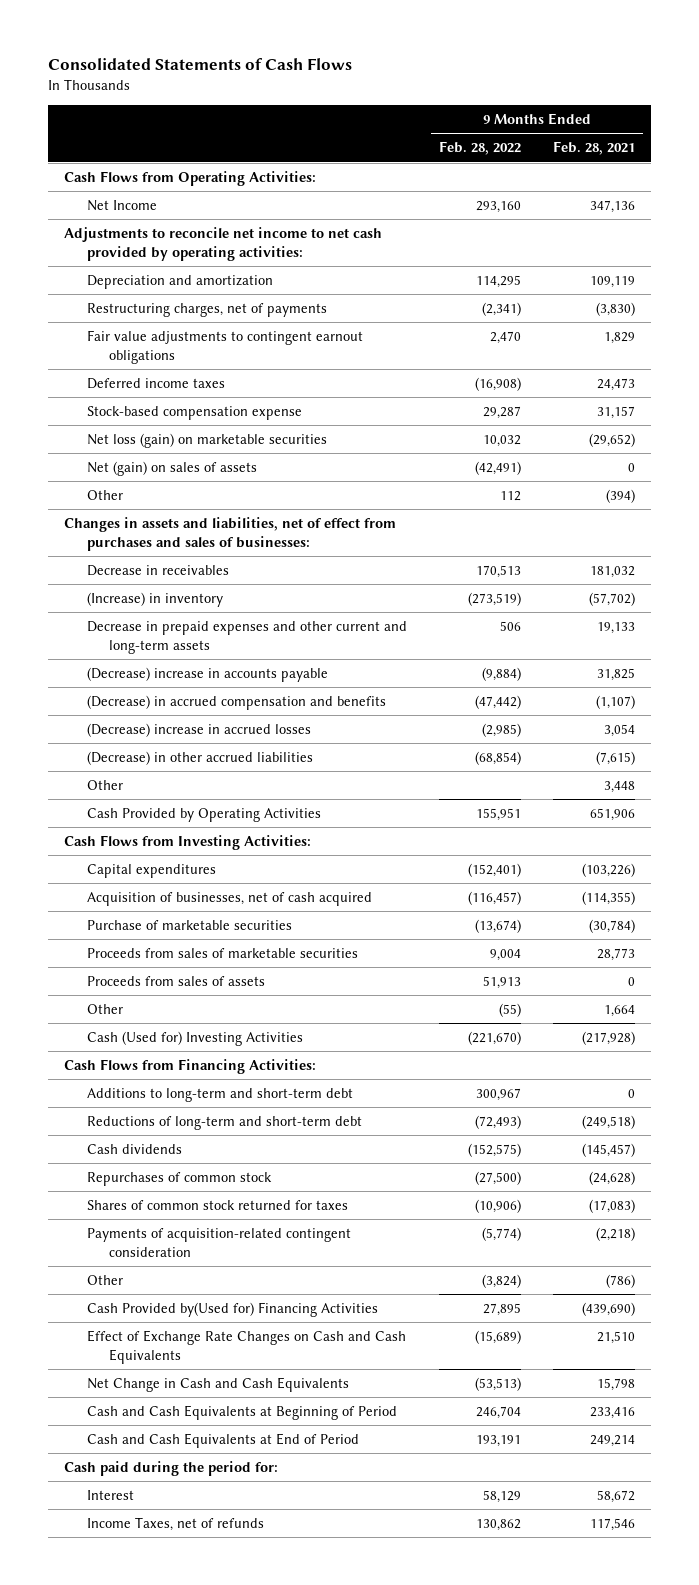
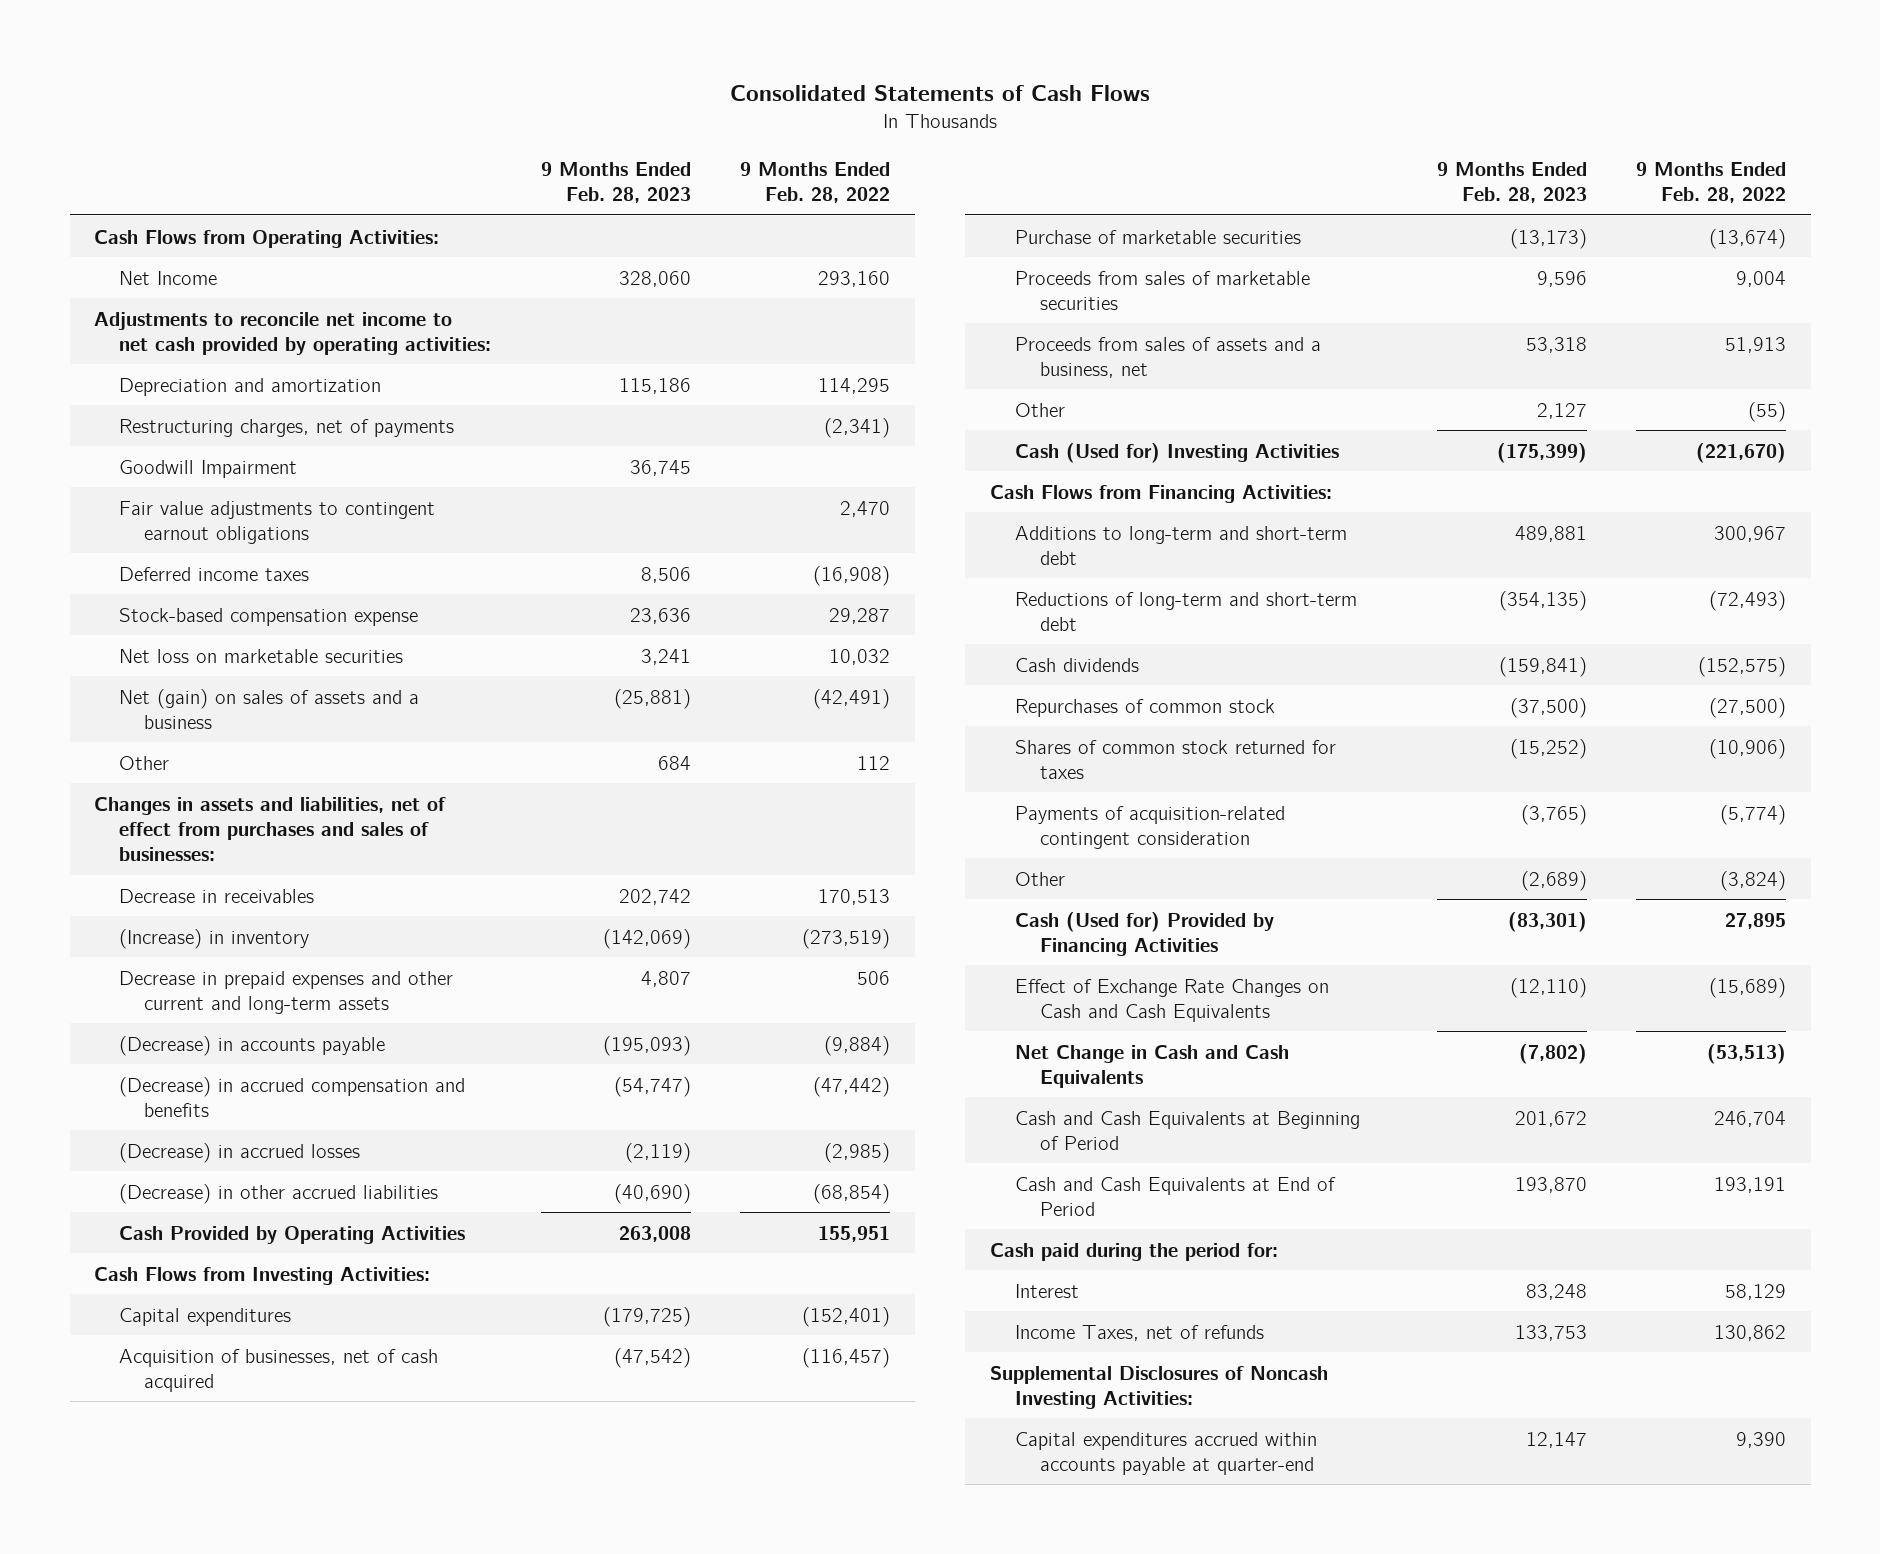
[552,141,635,156] Feb. 28, 2021 -> none
none -> [540,161,691,204] 9 Months Ended Feb. 28, 2023
none -> [119,459,298,478] Goodwill Impairment
[86,432,327,448] Net loss (gain) on marketable securities -> [119,648,404,663] Net loss on marketable securities
[86,460,257,476] Net (gain) on sales of assets -> [119,688,420,729] Net (gain) on sales of assets and a business
[86,666,328,682] (Decrease) increase in accounts payable -> [119,1035,386,1056] (Decrease) in accounts payable
[86,722,311,737] (Decrease) increase in accrued losses -> [119,1142,361,1163] (Decrease) in accrued losses
[86,779,123,790] Other -> none
[86,975,265,986] Proceeds from sales of assets -> [1015,336,1322,378] Proceeds from sales of assets and a business, net
[86,1301,378,1317] Cash Provided by(Used for) Financing Activities -> [1015,911,1275,956] Cash (Used for) Provided by Financing Activities
none -> [990,1365,1329,1409] Supplemental Disclosures of Noncash Investing Activities:
none -> [1015,1431,1318,1475] Capital expenditures accrued within accounts payable at quarter-end

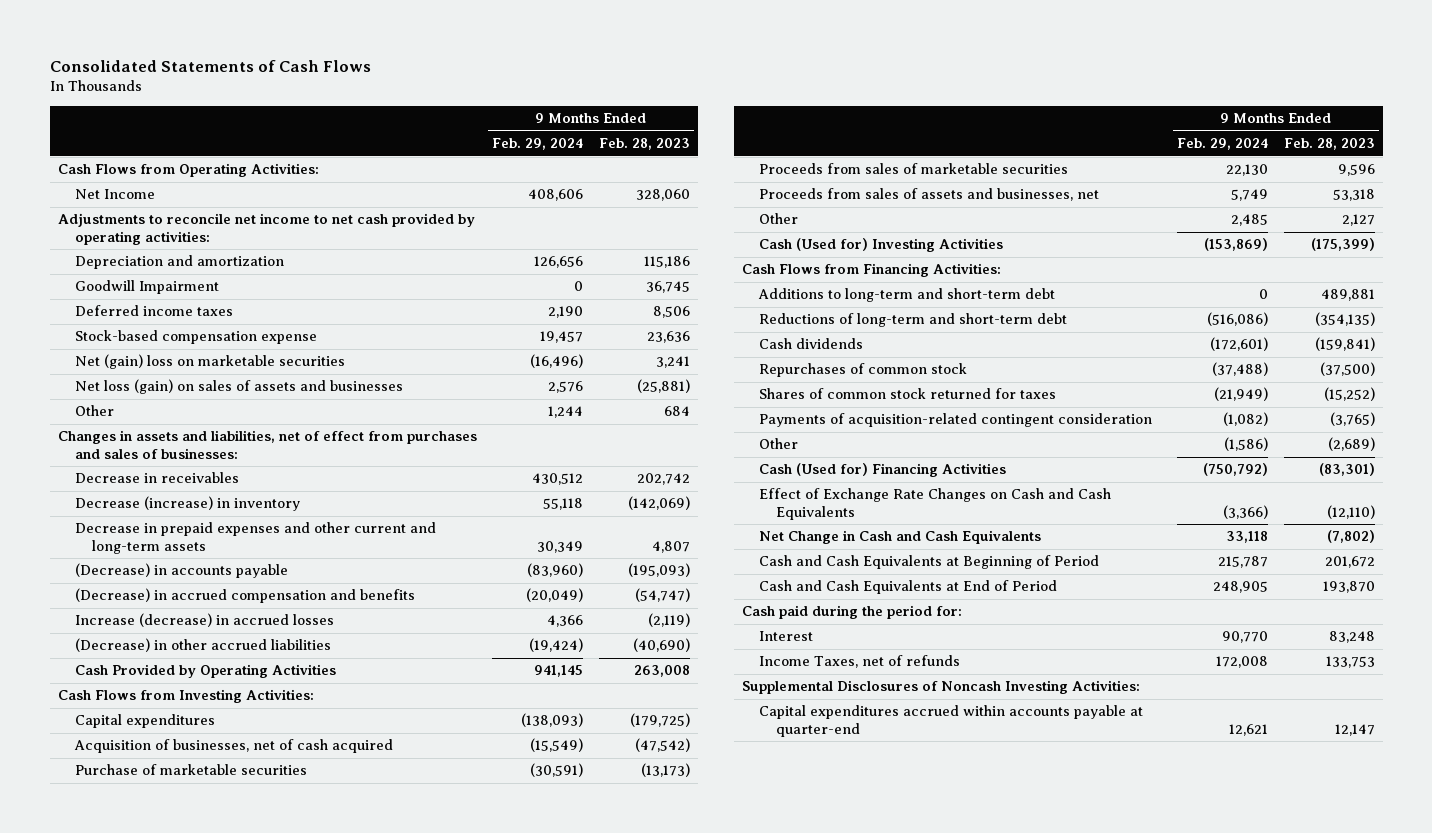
[740,161,891,204] 9 Months Ended Feb. 28, 2022 -> none
none -> [492,138,584,151] Feb. 29, 2024
[119,418,455,437] Restructuring charges, net of payments -> none
[119,500,436,544] Fair value adjustments to contingent earnout obligations -> none
[119,648,404,663] Net loss on marketable securities -> [74,354,345,370] Net (gain) loss on marketable securities
[119,688,420,729] Net (gain) on sales of assets and a business -> [74,379,403,395] Net loss (gain) on sales of assets and businesses
[119,928,310,949] (Increase) in inventory -> [74,496,300,512] Decrease (increase) in inventory
[119,1142,361,1163] (Decrease) in accrued losses -> [74,613,334,628] Increase (decrease) in accrued losses
[1015,336,1322,378] Proceeds from sales of assets and a business, net -> [759,188,1100,202] Proceeds from sales of assets and businesses, net
[1015,911,1275,956] Cash (Used for) Provided by Financing Activities -> [759,463,1007,478] Cash (Used for) Financing Activities

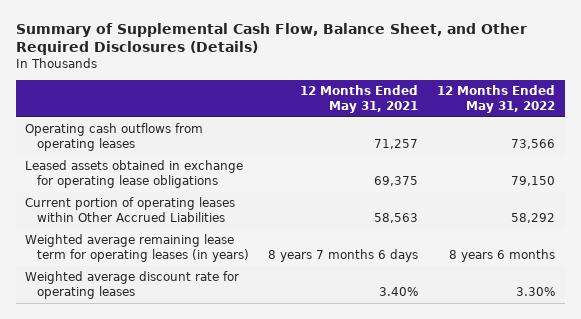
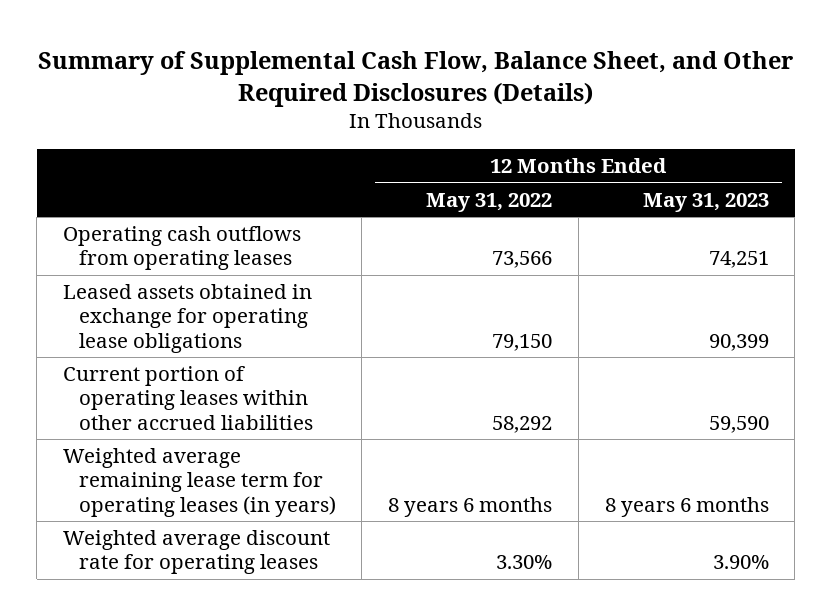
[300,85,419,113] 12 Months Ended May 31, 2021 -> none
none -> [642,192,769,212] May 31, 2023
[25,197,236,222] Current portion of operating leases within Other Accrued Liabilities -> [62,366,313,430] Current portion of operating leases within other accrued liabilities

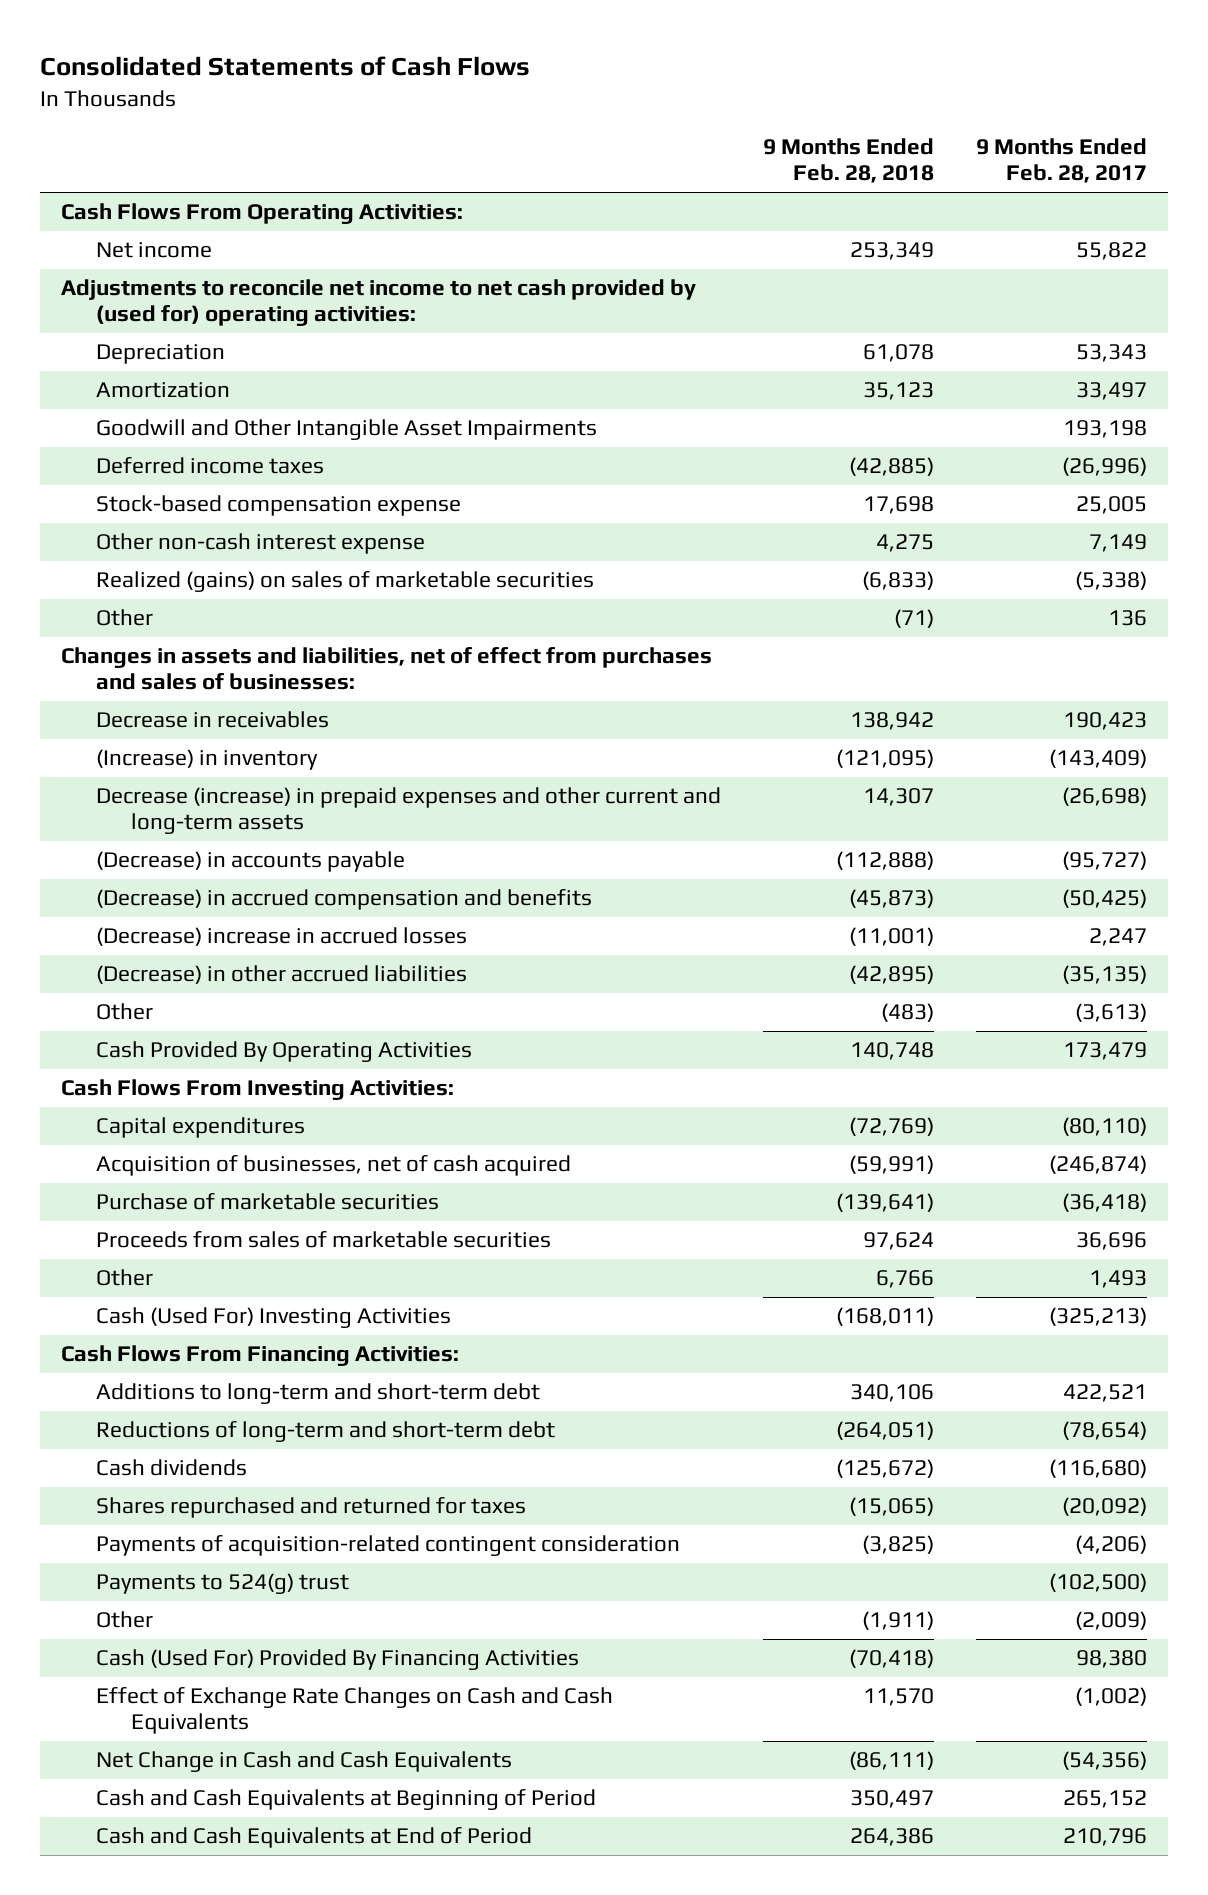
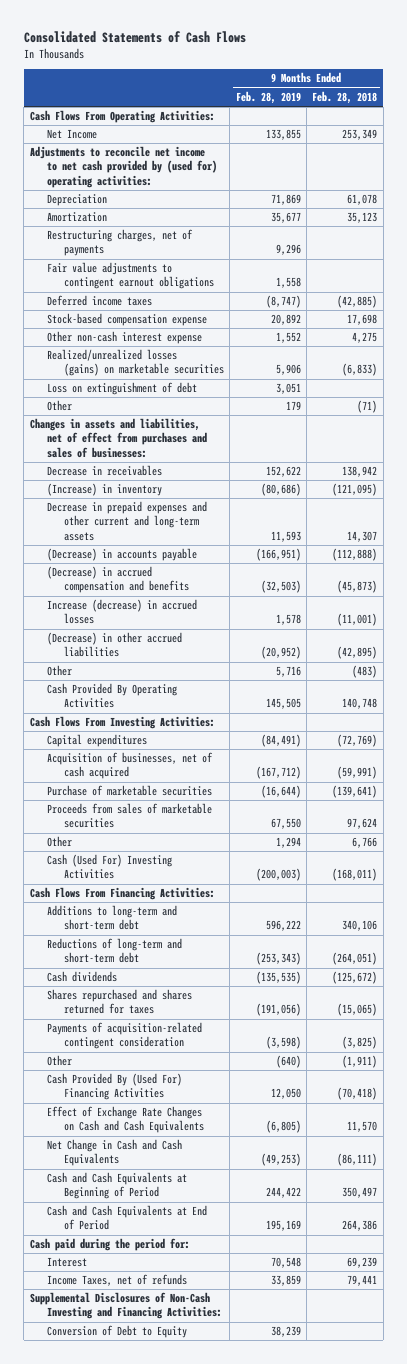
[976,138,1148,184] 9 Months Ended Feb. 28, 2017 -> none
none -> [235,90,301,104] Feb. 28, 2019
[96,242,213,259] Net income -> [46,129,97,140] Net Income
[96,419,598,441] Goodwill and Other Intangible Asset Impairments -> none
none -> [46,229,193,257] Restructuring charges, net of payments
none -> [46,262,214,290] Fair value adjustments to contingent earnout obligations
[96,571,595,593] Realized (gains) on sales of marketable securities -> [46,349,224,377] Realized/unrealized losses (gains) on marketable securities
none -> [46,382,197,396] Loss on extinguishment of debt
[96,787,722,835] Decrease (increase) in prepaid expenses and other current and long-term assets -> [46,501,207,541] Decrease in prepaid expenses and other current and long-term assets
[96,927,468,947] (Decrease) increase in accrued losses -> [46,599,197,625] Increase (decrease) in accrued losses
[96,1497,527,1519] Shares repurchased and returned for taxes -> [46,989,192,1015] Shares repurchased and shares returned for taxes
[96,1573,350,1595] Payments to 524(g) trust -> none
[96,1649,580,1671] Cash (Used For) Provided By Financing Activities -> [46,1073,182,1101] Cash Provided By (Used For) Financing Activities
none -> [29,1238,190,1252] Cash paid during the period for:
none -> [46,1257,87,1268] Interest
none -> [46,1274,187,1287] Income Taxes, net of refunds
none -> [29,1292,222,1320] Supplemental Disclosures of Non-Cash Investing and Financing Activities:
none -> [46,1325,187,1339] Conversion of Debt to Equity

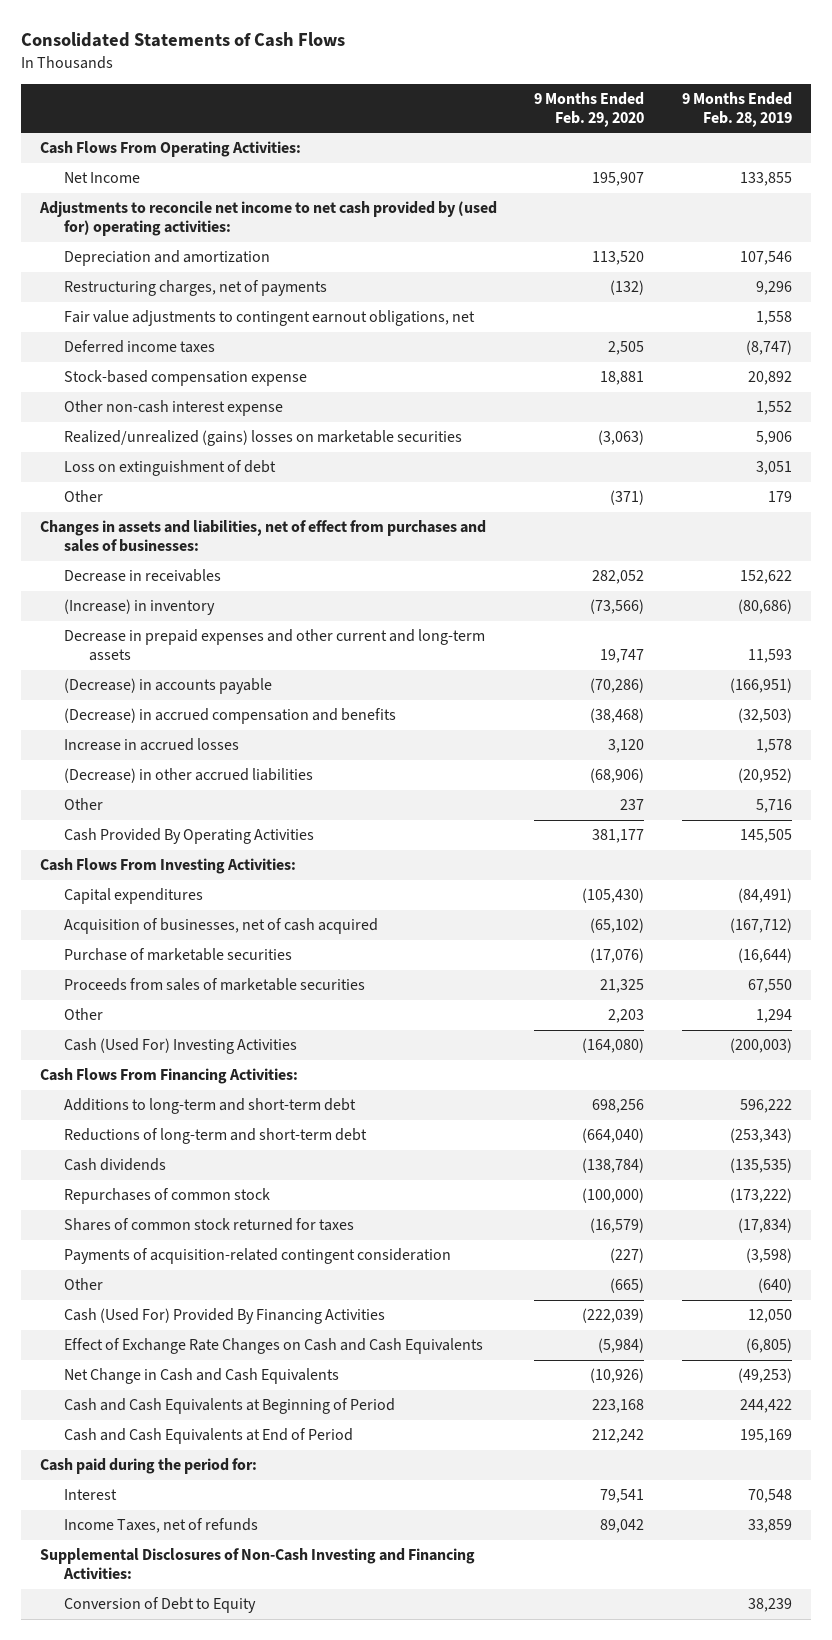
[312,90,378,104] Feb. 28, 2018 -> none
none -> [534,92,645,127] 9 Months Ended Feb. 29, 2020
[46,194,107,207] Depreciation -> none
[46,212,107,223] Amortization -> none
none -> [64,250,271,267] Depreciation and amortization
[46,262,214,290] Fair value adjustments to contingent earnout obligations -> [64,310,476,327] Fair value adjustments to contingent earnout obligations, net
[46,349,224,377] Realized/unrealized losses (gains) on marketable securities -> [64,430,463,447] Realized/unrealized (gains) losses on marketable securities
[46,599,197,625] Increase (decrease) in accrued losses -> [64,738,240,752] Increase in accrued losses
[46,989,192,1015] Shares repurchased and shares returned for taxes -> none
none -> [64,1188,271,1205] Repurchases of common stock
none -> [64,1218,355,1232] Shares of common stock returned for taxes
[46,1073,182,1101] Cash Provided By (Used For) Financing Activities -> [64,1308,386,1325] Cash (Used For) Provided By Financing Activities

